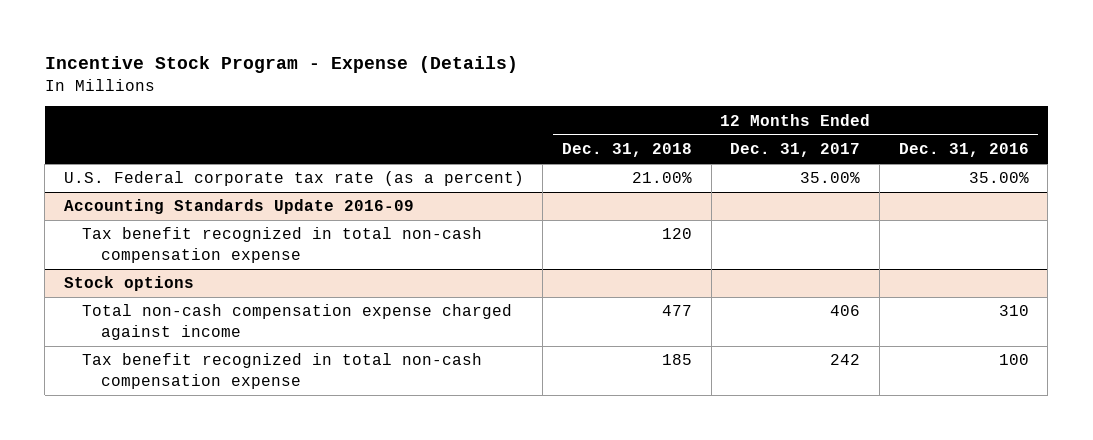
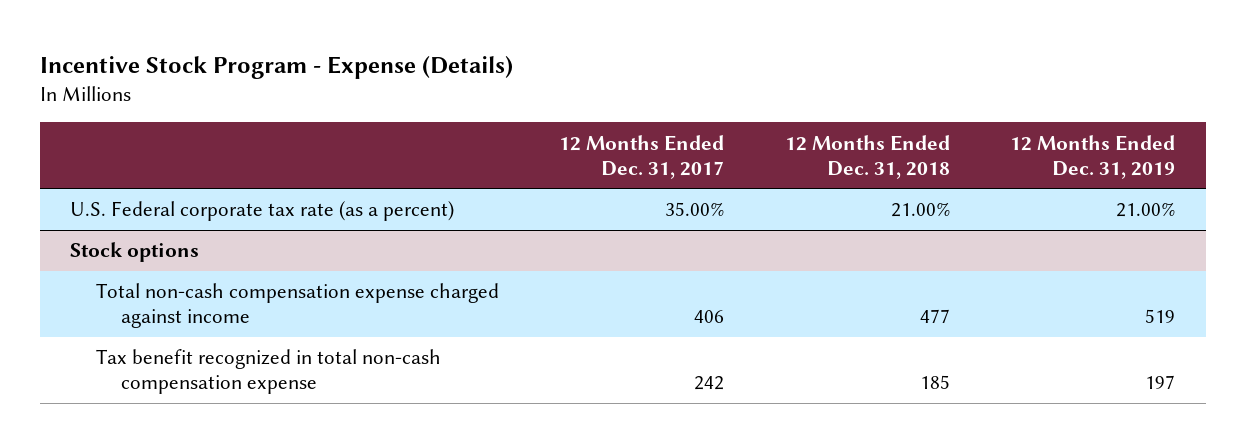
[898,143,1029,158] Dec. 31, 2016 -> none
none -> [1010,134,1176,179] 12 Months Ended Dec. 31, 2019
[63,199,414,215] Accounting Standards Update 2016-09 -> none
[82,227,483,263] Tax benefit recognized in total non-cash compensation expense -> none

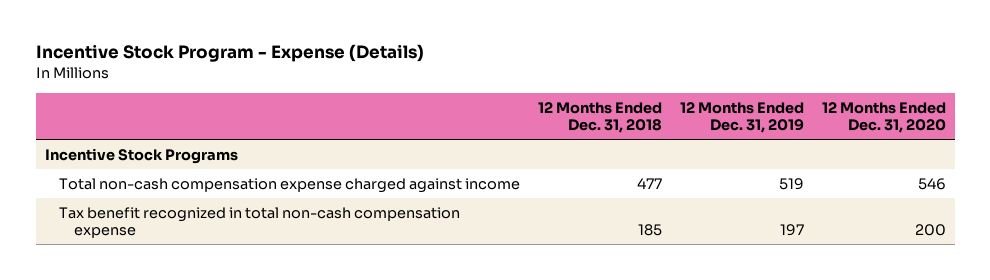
[559,134,725,179] 12 Months Ended Dec. 31, 2017 -> none
none -> [821,101,946,134] 12 Months Ended Dec. 31, 2020
[70,201,455,222] U.S. Federal corporate tax rate (as a percent) -> none
[70,242,200,263] Stock options -> none
none -> [44,147,238,164] Incentive Stock Programs

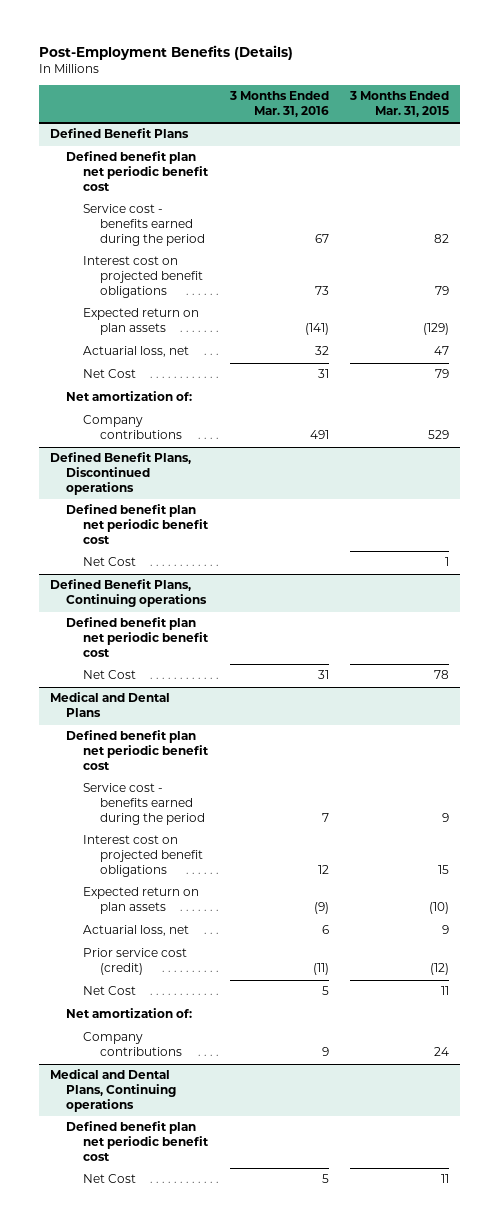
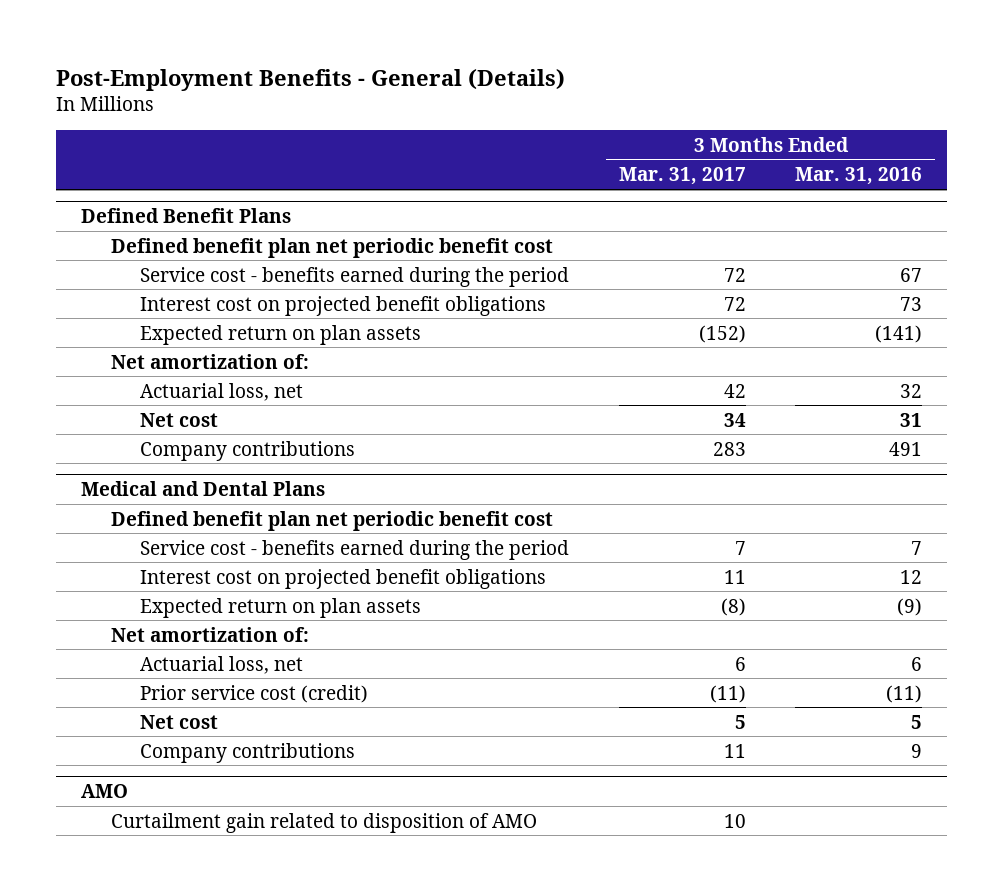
[38,44,293,60] Post-Employment Benefits (Details) -> [56,68,566,91] Post-Employment Benefits - General (Details)
[349,91,450,117] 3 Months Ended Mar. 31, 2015 -> none
none -> [618,167,746,186] Mar. 31, 2017
[82,369,136,379] Net Cost -> none
[82,346,189,358] Actuarial loss, net -> [140,382,304,401] Actuarial loss, net
none -> [140,412,219,427] Net cost
[49,452,191,496] Defined Benefit Plans, Discontinued operations -> none
[66,504,209,545] Defined benefit plan net periodic benefit cost -> none
[82,557,136,567] Net Cost -> none
[49,579,208,608] Defined Benefit Plans, Continuing operations -> none
[66,617,209,658] Defined benefit plan net periodic benefit cost -> none
[82,670,136,680] Net Cost -> none
[66,1008,193,1019] Net amortization of: -> [110,626,309,642] Net amortization of:
[82,986,136,996] Net Cost -> [140,714,219,729] Net cost
[49,1069,177,1113] Medical and Dental Plans, Continuing operations -> none
[66,1121,209,1162] Defined benefit plan net periodic benefit cost -> none
[82,1174,136,1184] Net Cost -> none
none -> [81,784,129,799] AMO
none -> [110,812,537,833] Curtailment gain related to disposition of AMO

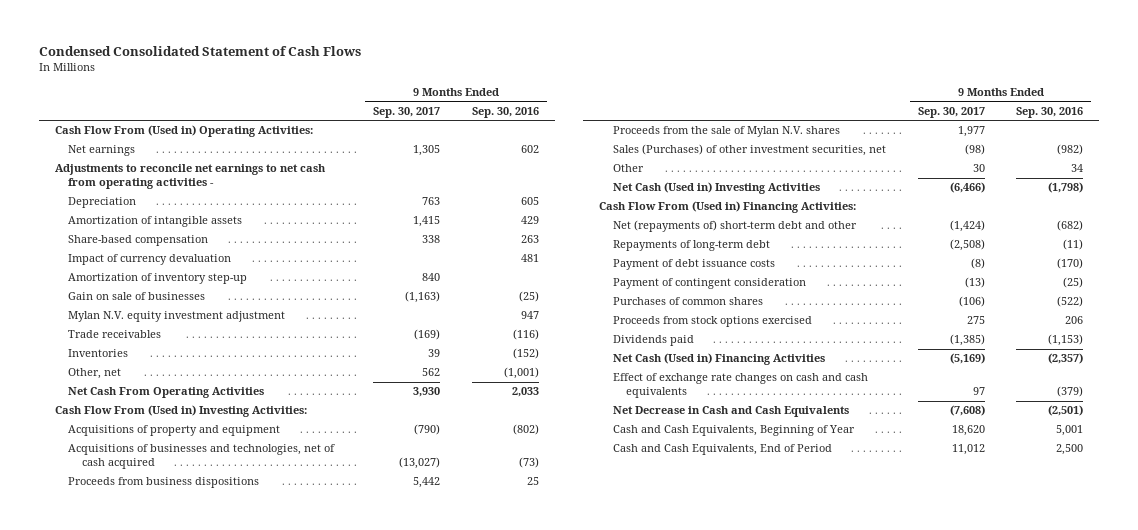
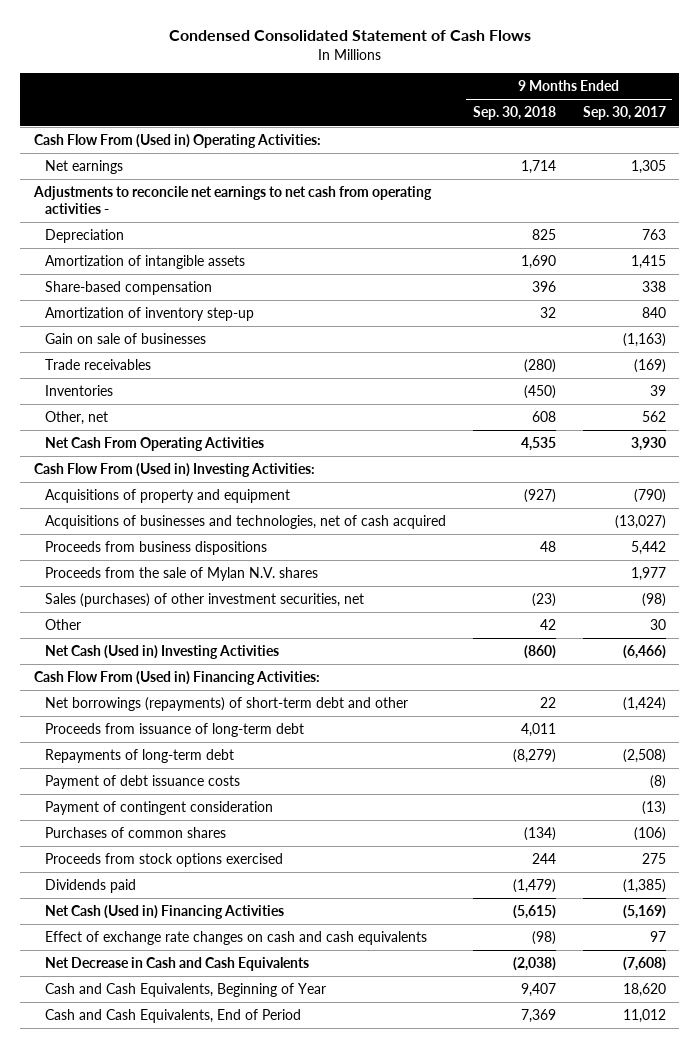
[472,106,540,118] Sep. 30, 2016 -> none
none -> [472,106,556,121] Sep. 30, 2018
[68,254,232,266] Impact of currency devaluation -> none
[68,311,286,323] Mylan N.V. equity investment adjustment -> none
[612,144,886,157] Sales (Purchases) of other investment securities, net -> [45,592,365,607] Sales (purchases) of other investment securities, net
[612,220,857,233] Net (repayments of) short-term debt and other -> [45,696,409,711] Net borrowings (repayments) of short-term debt and other
none -> [45,722,305,737] Proceeds from issuance of long-term debt

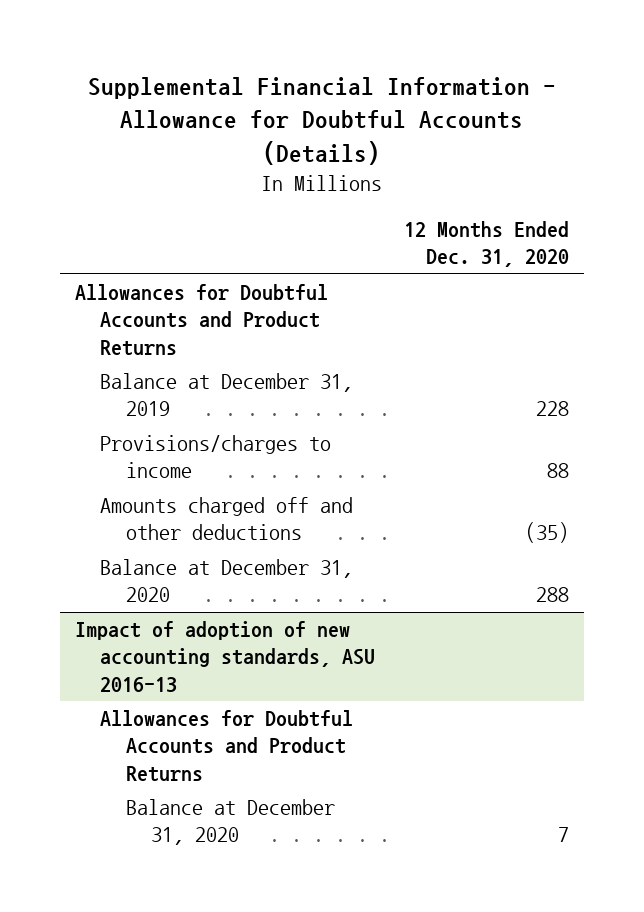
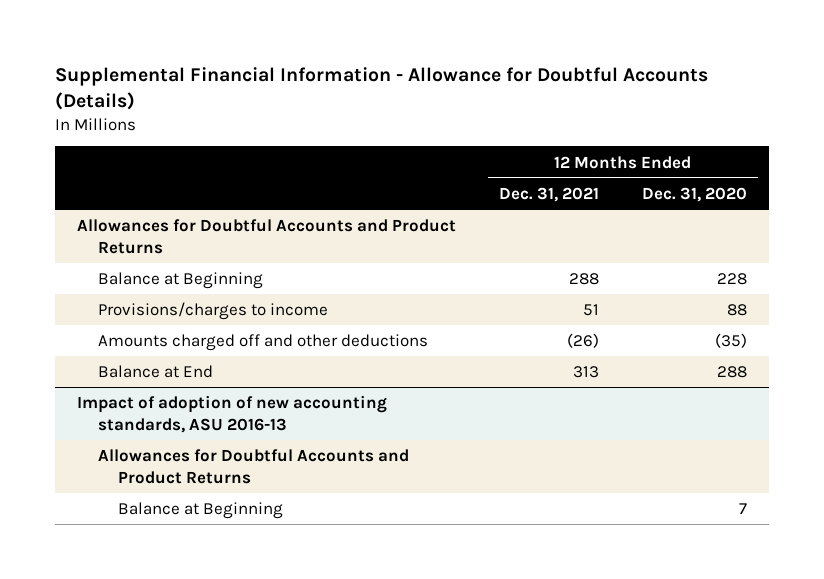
none -> [498,186,599,202] Dec. 31, 2021
[100,373,354,417] Balance at December 31, 2019 -> [97,272,263,290] Balance at Beginning
[100,559,354,603] Balance at December 31, 2020 -> [97,365,213,379] Balance at End
[125,799,335,846] Balance at December 31, 2020 -> [118,502,284,520] Balance at Beginning

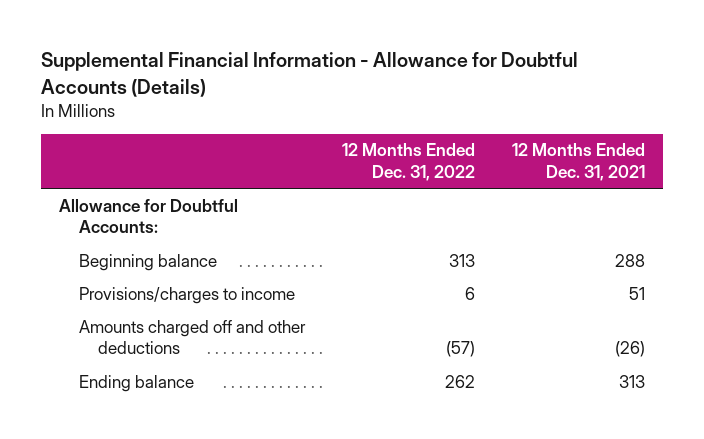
[642,186,748,202] Dec. 31, 2020 -> none
none -> [341,143,475,181] 12 Months Ended Dec. 31, 2022
[76,219,456,254] Allowances for Doubtful Accounts and Product Returns -> [59,198,239,234] Allowance for Doubtful Accounts:
[97,272,263,290] Balance at Beginning -> [78,253,217,271] Beginning balance
[76,395,387,433] Impact of adoption of new accounting standards, ASU 2016-13 -> none
[97,449,409,484] Allowances for Doubtful Accounts and Product Returns -> none
[118,502,284,520] Balance at Beginning -> none
[97,365,213,379] Balance at End -> [78,374,194,392] Ending balance

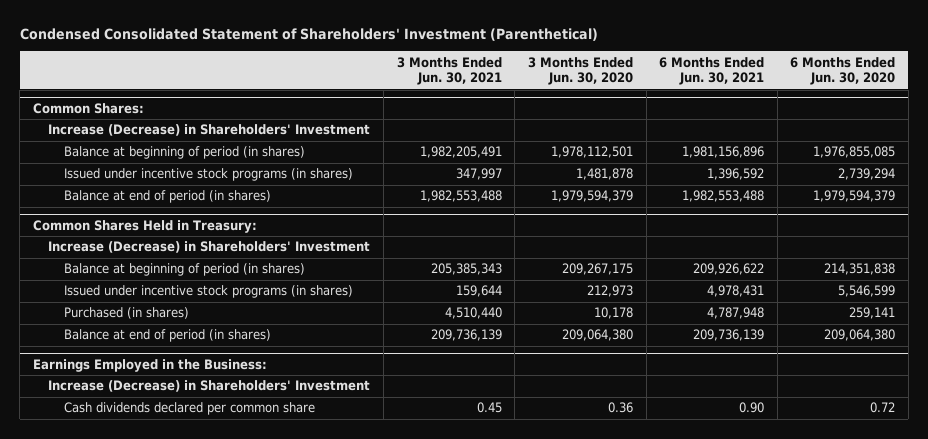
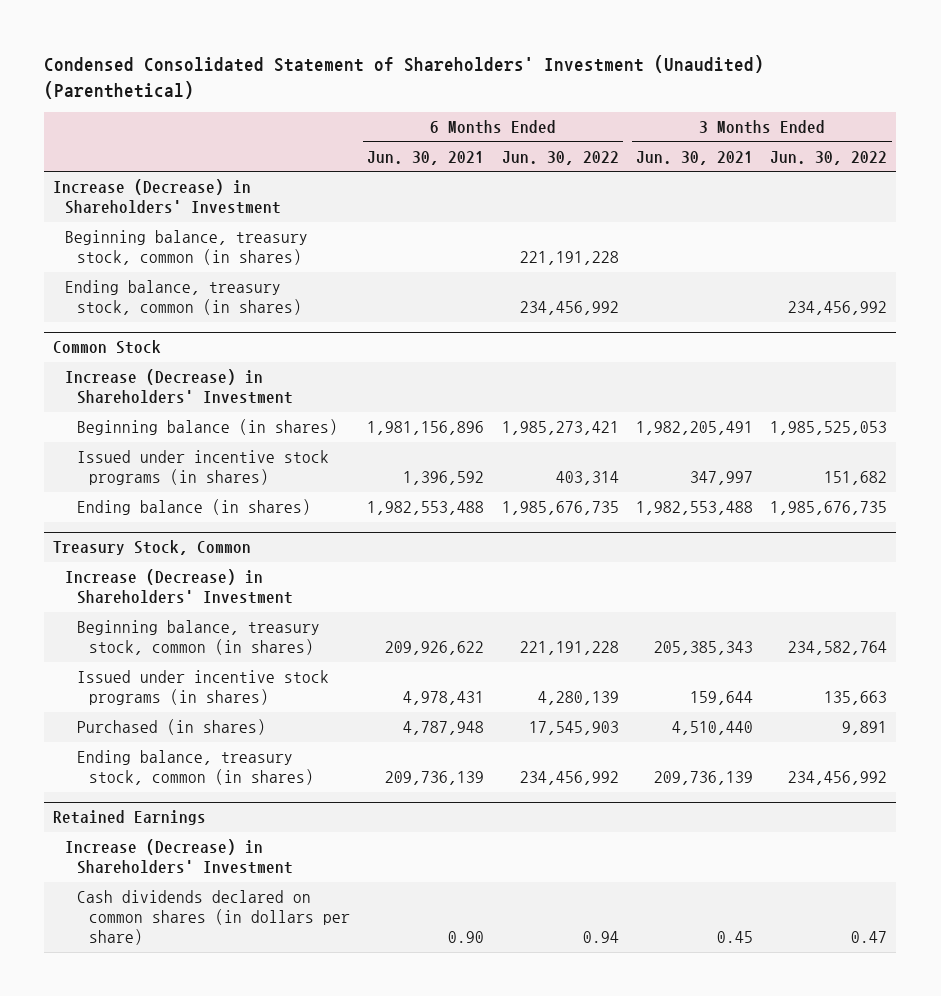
[19,28,598,42] Condensed Consolidated Statement of Shareholders' Investment (Parenthetical) -> [44,55,765,99] Condensed Consolidated Statement of Shareholders' Investment (Unaudited) (Parenthetical)
[527,56,633,86] 3 Months Ended Jun. 30, 2020 -> none
[790,56,896,86] 6 Months Ended Jun. 30, 2020 -> none
none -> [501,150,619,165] Jun. 30, 2022
none -> [770,150,888,165] Jun. 30, 2022
[32,103,144,115] Common Shares: -> none
none -> [64,230,308,266] Beginning balance, treasury stock, common (in shares)
none -> [64,280,302,316] Ending balance, treasury stock, common (in shares)
none -> [53,340,162,355] Common Stock
none -> [64,369,293,405] Increase (Decrease) in Shareholders' Investment
[63,146,305,160] Balance at beginning of period (in shares) -> [76,419,338,436] Beginning balance (in shares)
[63,190,271,204] Balance at end of period (in shares) -> [76,499,311,516] Ending balance (in shares)
[32,220,257,234] Common Shares Held in Treasury: -> [53,540,252,556] Treasury Stock, Common
[63,263,305,277] Balance at beginning of period (in shares) -> [76,620,320,656] Beginning balance, treasury stock, common (in shares)
[63,329,271,343] Balance at end of period (in shares) -> [76,750,314,786] Ending balance, treasury stock, common (in shares)
[32,359,267,373] Earnings Employed in the Business: -> [53,810,207,826] Retained Earnings
[63,402,315,416] Cash dividends declared per common share -> [76,890,350,946] Cash dividends declared on common shares (in dollars per share)

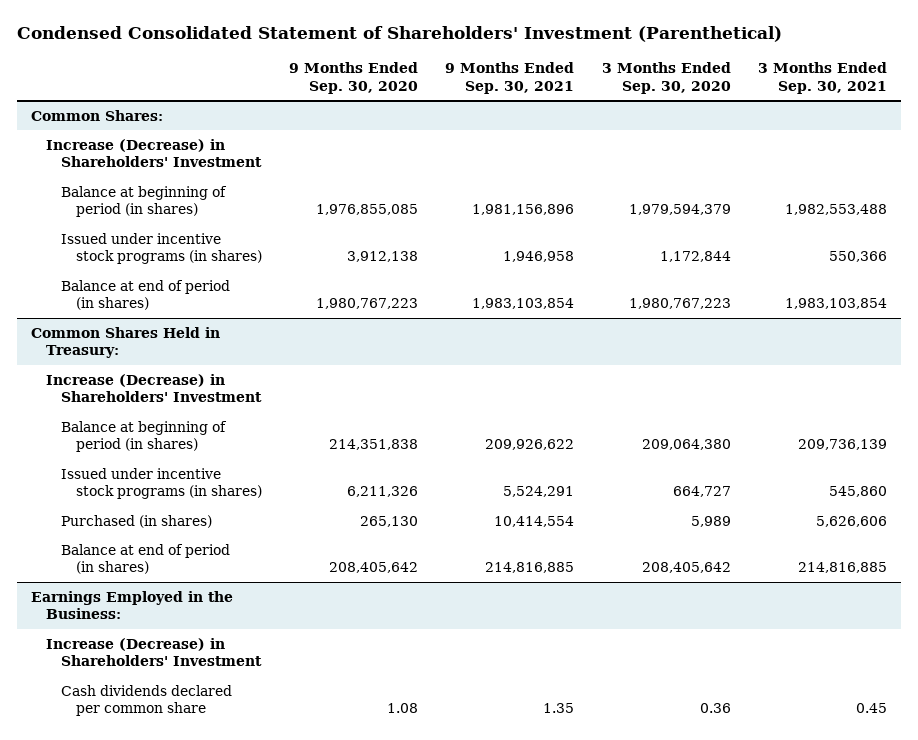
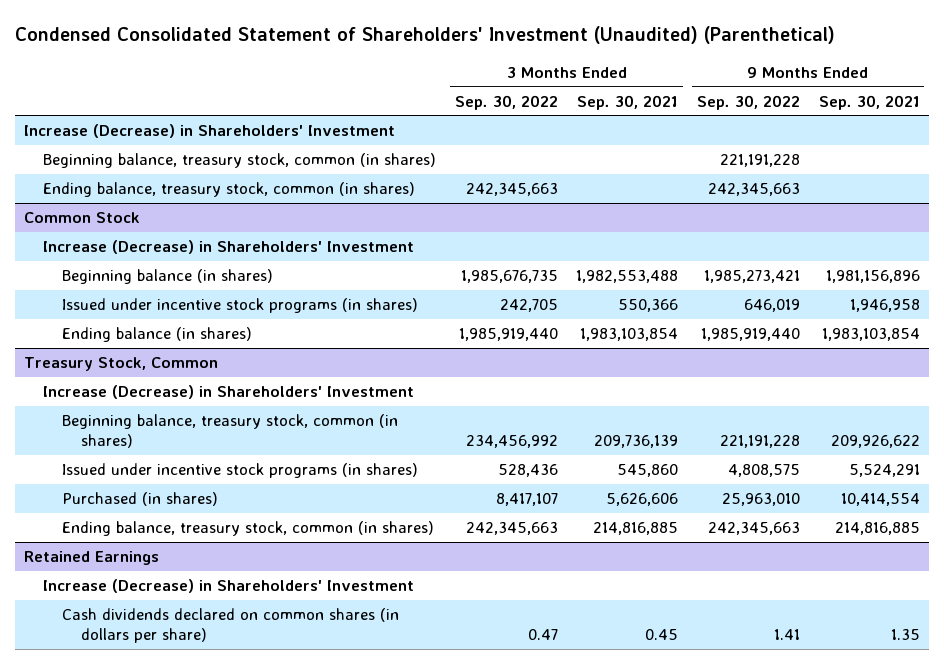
[17,26,783,43] Condensed Consolidated Statement of Shareholders' Investment (Parenthetical) -> [14,25,835,44] Condensed Consolidated Statement of Shareholders' Investment (Unaudited) (Parenthetical)
[288,62,418,95] 9 Months Ended Sep. 30, 2020 -> none
[601,62,731,95] 3 Months Ended Sep. 30, 2020 -> none
none -> [454,94,558,110] Sep. 30, 2022
none -> [697,94,801,110] Sep. 30, 2022
[31,109,164,121] Common Shares: -> none
none -> [43,153,437,169] Beginning balance, treasury stock, common (in shares)
none -> [43,182,416,198] Ending balance, treasury stock, common (in shares)
none -> [24,212,141,224] Common Stock
none -> [43,240,415,255] Increase (Decrease) in Shareholders' Investment
[60,185,227,218] Balance at beginning of period (in shares) -> [61,269,273,285] Beginning balance (in shares)
[60,279,230,311] Balance at end of period (in shares) -> [61,327,252,343] Ending balance (in shares)
[31,326,221,359] Common Shares Held in Treasury: -> [24,357,219,372] Treasury Stock, Common
[60,420,227,453] Balance at beginning of period (in shares) -> [61,414,398,449] Beginning balance, treasury stock, common (in shares)
[60,543,230,575] Balance at end of period (in shares) -> [61,521,434,537] Ending balance, treasury stock, common (in shares)
[31,590,234,620] Earnings Employed in the Business: -> [24,551,160,566] Retained Earnings
[60,684,232,717] Cash dividends declared per common share -> [61,608,399,644] Cash dividends declared on common shares (in dollars per share)

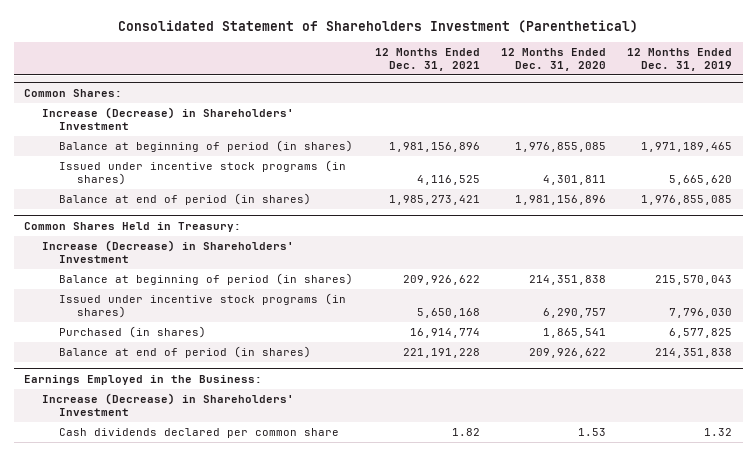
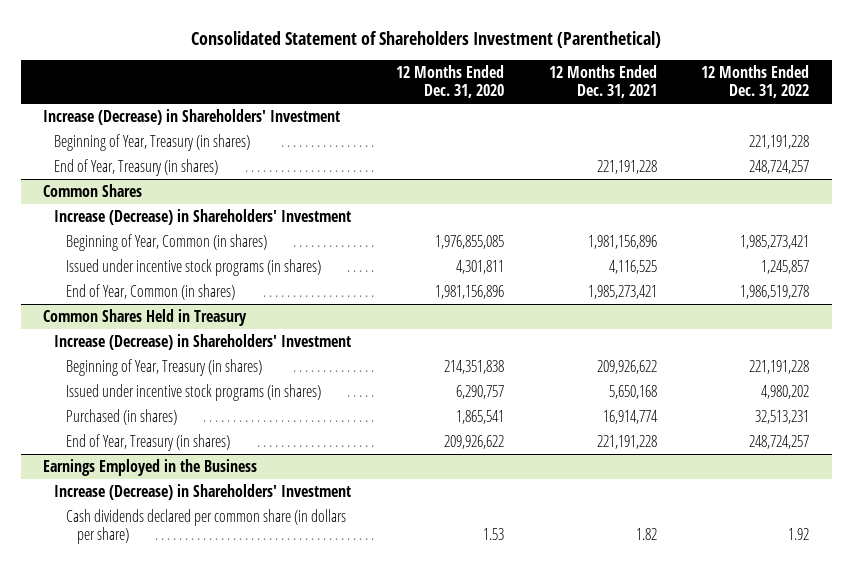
[627,47,733,71] 12 Months Ended Dec. 31, 2019 -> none
none -> [701,64,810,99] 12 Months Ended Dec. 31, 2022
[24,88,123,97] Common Shares: -> none
none -> [54,133,251,151] Beginning of Year, Treasury (in shares)
none -> [54,158,219,176] End of Year, Treasury (in shares)
none -> [43,183,143,197] Common Shares
none -> [54,208,352,225] Increase (Decrease) in Shareholders' Investment
[59,140,354,153] Balance at beginning of period (in shares) -> [65,233,267,251] Beginning of Year, Common (in shares)
[59,193,312,206] Balance at end of period (in shares) -> [65,283,235,300] End of Year, Common (in shares)
[24,221,242,232] Common Shares Held in Treasury: -> [43,308,248,326] Common Shares Held in Treasury
[59,273,354,286] Balance at beginning of period (in shares) -> [65,358,262,376] Beginning of Year, Treasury (in shares)
[59,346,312,359] Balance at end of period (in shares) -> [65,433,230,451] End of Year, Treasury (in shares)
[24,374,263,385] Earnings Employed in the Business: -> [43,458,258,476] Earnings Employed in the Business
[59,428,340,439] Cash dividends declared per common share -> [65,508,346,545] Cash dividends declared per common share (in dollars per share)

